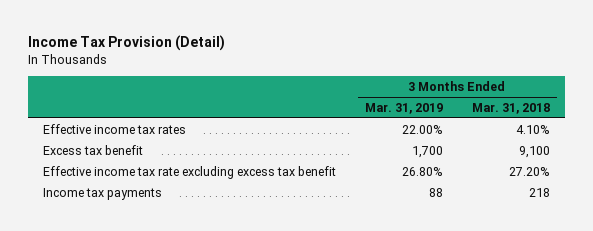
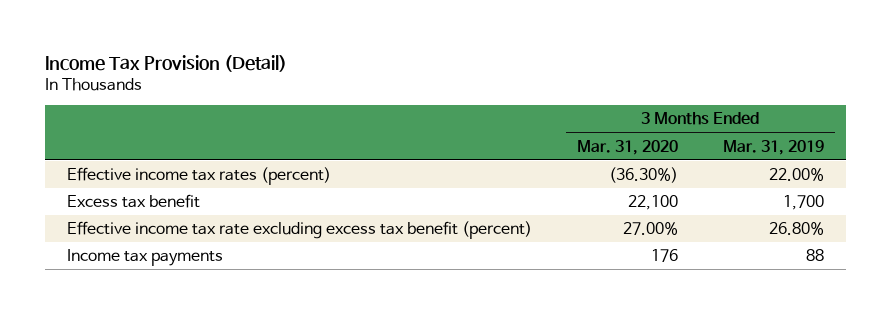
[472,102,551,114] Mar. 31, 2018 -> none
none -> [577,139,679,155] Mar. 31, 2020
[42,123,186,134] Effective income tax rates -> [67,167,332,186] Effective income tax rates (percent)
[42,165,336,179] Effective income tax rate excluding excess tax benefit -> [67,221,533,240] Effective income tax rate excluding excess tax benefit (percent)

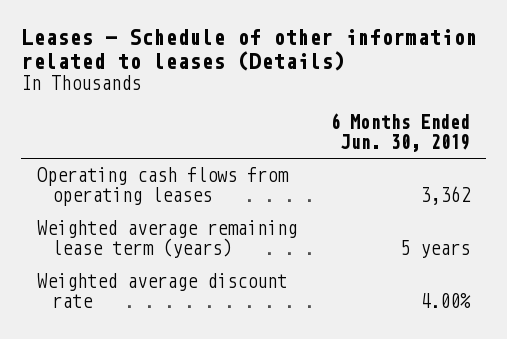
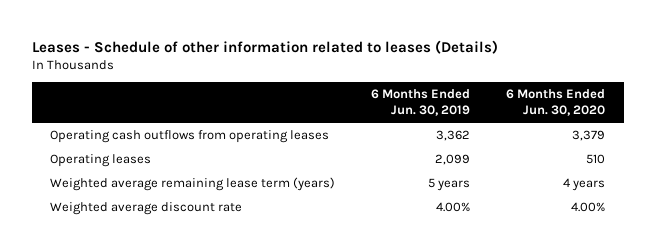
none -> [506,89,606,117] 6 Months Ended Jun. 30, 2020
[37,167,290,207] Operating cash flows from operating leases -> [49,130,329,144] Operating cash outflows from operating leases
none -> [49,154,151,168] Operating leases

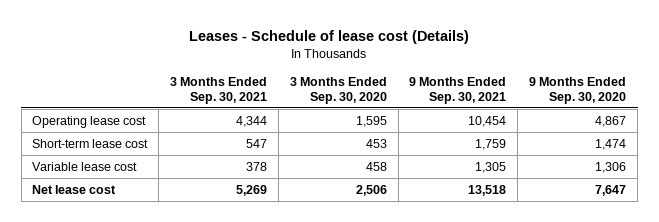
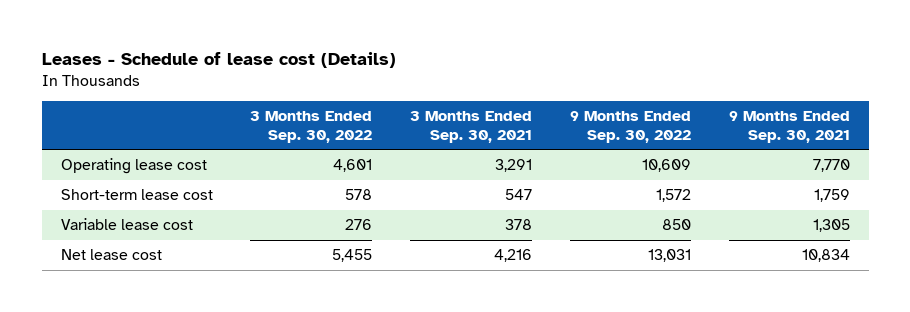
[289,77,387,104] 3 Months Ended Sep. 30, 2020 -> none
[529,77,627,104] 9 Months Ended Sep. 30, 2020 -> none
none -> [250,111,373,143] 3 Months Ended Sep. 30, 2022
none -> [570,111,692,143] 9 Months Ended Sep. 30, 2022
[236,115,268,127] 4,344 -> [495,158,533,172] 3,291
[468,115,507,127] 10,454 -> [812,158,850,172] 7,770
[236,184,268,196] 5,269 -> [494,248,533,262] 4,216
[468,184,507,196] 13,518 -> [801,248,850,262] 10,834

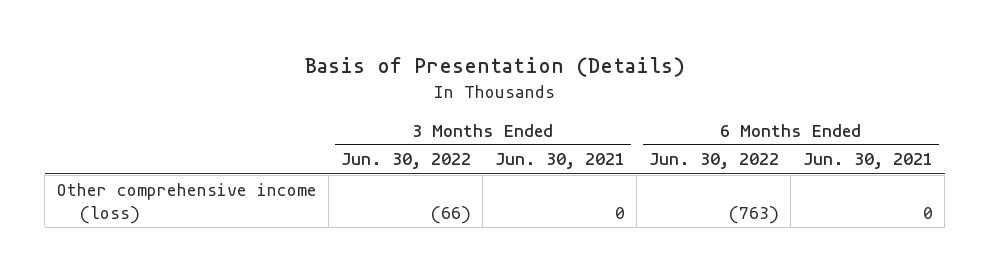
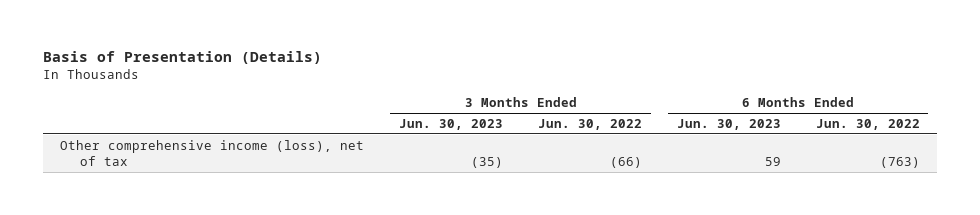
[494,153,625,170] Jun. 30, 2021 -> none
[802,153,933,170] Jun. 30, 2021 -> none
none -> [399,119,504,131] Jun. 30, 2023
none -> [676,119,781,131] Jun. 30, 2023
[56,182,317,224] Other comprehensive income (loss) -> [60,140,365,167] Other comprehensive income (loss), net of tax

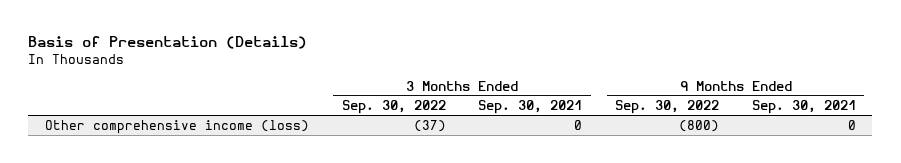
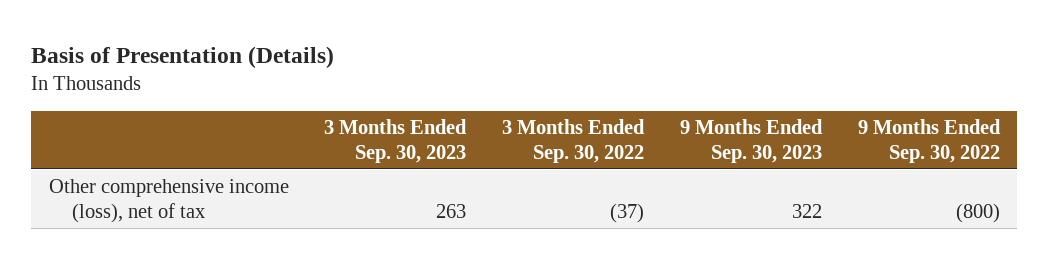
[478,100,583,115] Sep. 30, 2021 -> none
[751,100,856,115] Sep. 30, 2021 -> none
none -> [324,119,468,163] 3 Months Ended Sep. 30, 2023
none -> [679,119,823,163] 9 Months Ended Sep. 30, 2023
[44,120,309,135] Other comprehensive income (loss) -> [48,179,289,223] Other comprehensive income (loss), net of tax

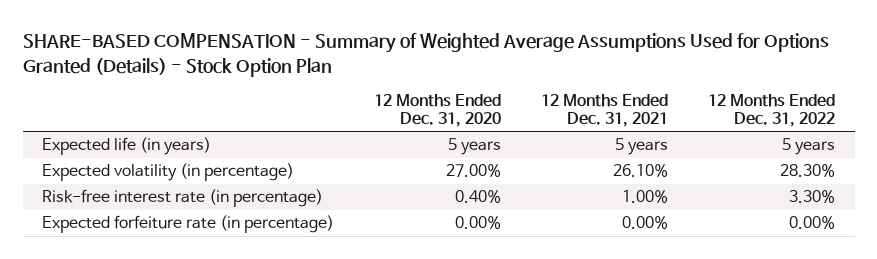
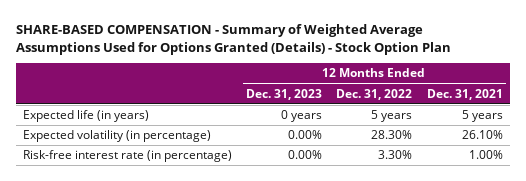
[374,93,502,128] 12 Months Ended Dec. 31, 2020 -> none
none -> [246,88,323,100] Dec. 31, 2023
[42,215,335,234] Expected forfeiture rate (in percentage) -> none

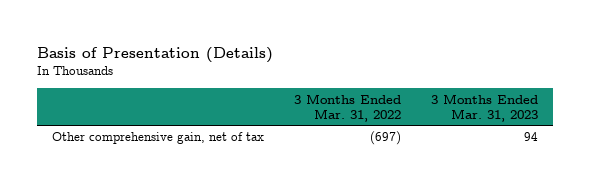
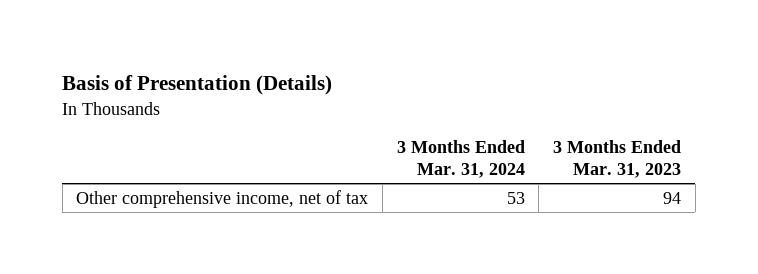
[293,93,401,123] 3 Months Ended Mar. 31, 2022 -> none
none -> [396,139,525,179] 3 Months Ended Mar. 31, 2024
[52,132,265,145] Other comprehensive gain, net of tax -> [76,189,369,208] Other comprehensive income, net of tax

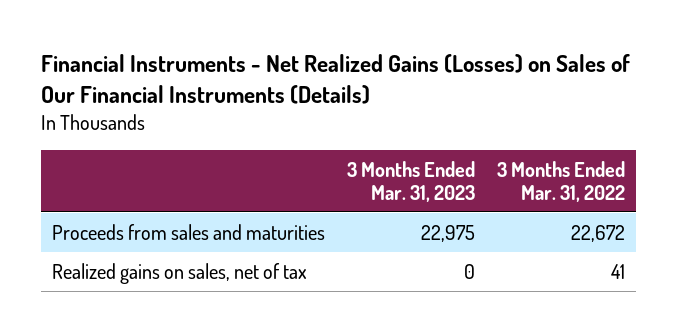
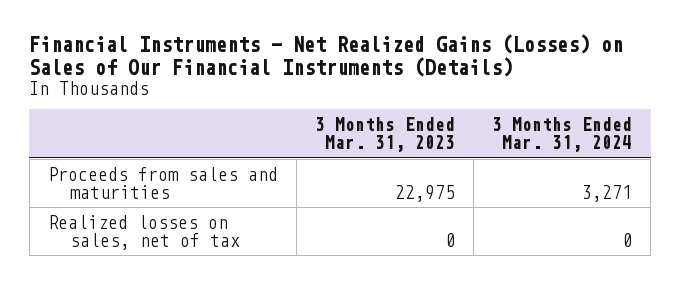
[497,160,626,202] 3 Months Ended Mar. 31, 2022 -> none
none -> [492,117,633,153] 3 Months Ended Mar. 31, 2024
[52,262,308,284] Realized gains on sales, net of tax -> [47,214,241,251] Realized losses on sales, net of tax

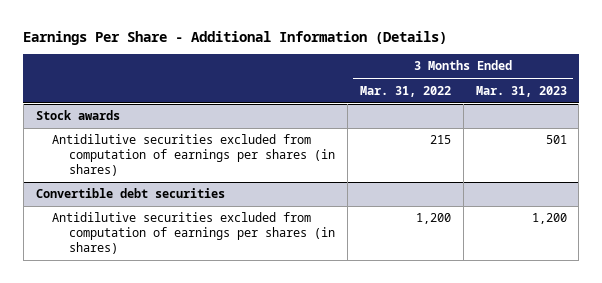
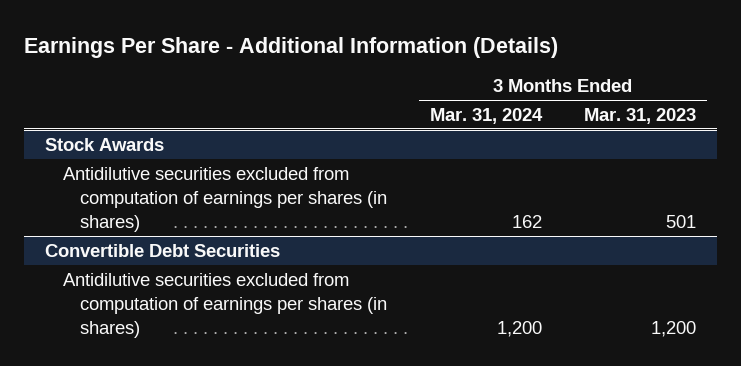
[359,85,451,97] Mar. 31, 2022 -> none
none -> [429,107,543,124] Mar. 31, 2024
[35,110,120,121] Stock awards -> [45,137,165,151] Stock Awards
[35,188,225,199] Convertible debt securities -> [45,243,281,257] Convertible Debt Securities

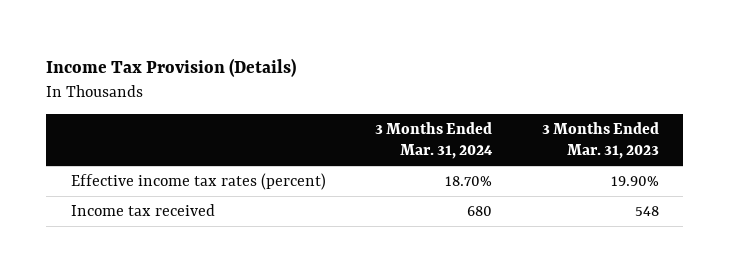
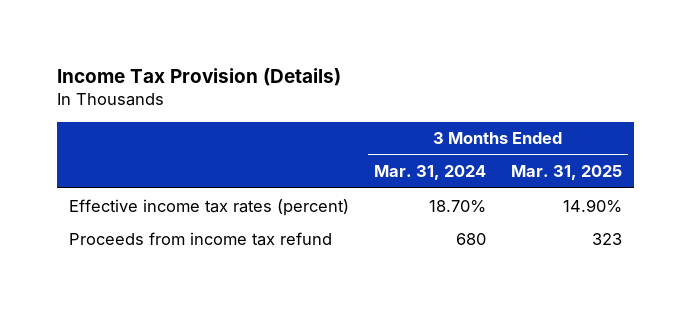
[541,122,659,159] 3 Months Ended Mar. 31, 2023 -> none
none -> [510,165,622,181] Mar. 31, 2025
[70,204,215,217] Income tax received -> [69,231,333,246] Proceeds from income tax refund

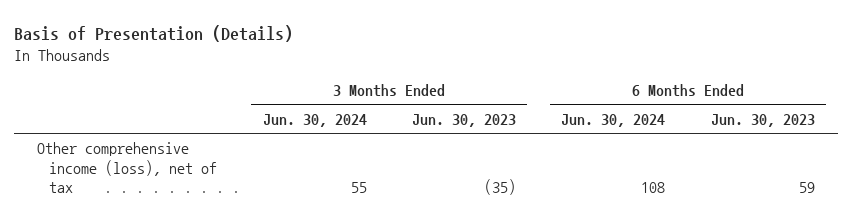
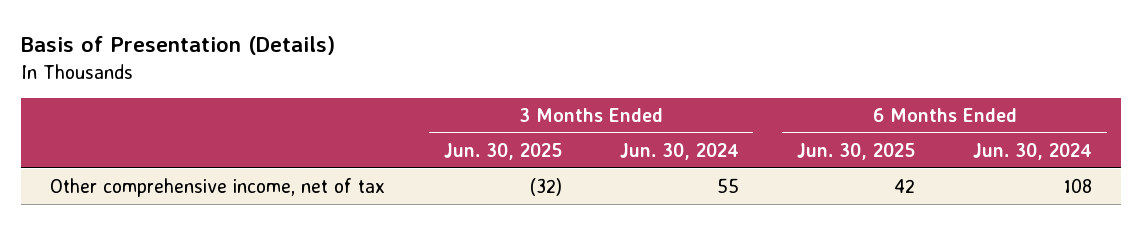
[411,113,516,127] Jun. 30, 2023 -> none
[710,113,815,127] Jun. 30, 2023 -> none
none -> [443,143,562,161] Jun. 30, 2025
none -> [797,143,916,161] Jun. 30, 2025
[37,142,218,193] Other comprehensive income (loss), net of tax -> [50,178,386,198] Other comprehensive income, net of tax

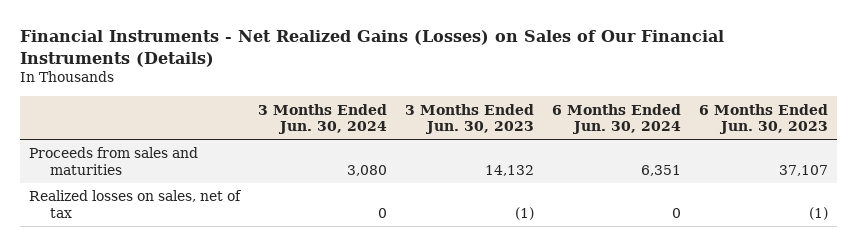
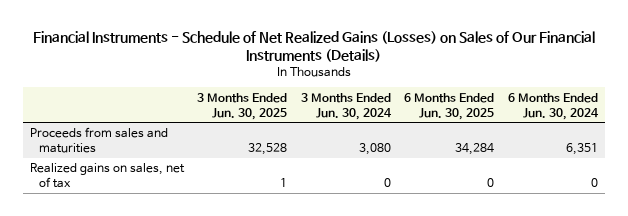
[20,30,725,67] Financial Instruments - Net Realized Gains (Losses) on Sales of Our Financial Instruments (Details) -> [32,30,595,62] Financial Instruments - Schedule of Net Realized Gains (Losses) on Sales of Our Financial Instruments (Details)
[405,103,535,135] 3 Months Ended Jun. 30, 2023 -> none
[699,103,829,135] 6 Months Ended Jun. 30, 2023 -> none
none -> [197,92,288,120] 3 Months Ended Jun. 30, 2025
none -> [404,92,495,120] 6 Months Ended Jun. 30, 2025
[29,190,243,218] Realized losses on sales, net of tax -> [29,163,185,189] Realized gains on sales, net of tax

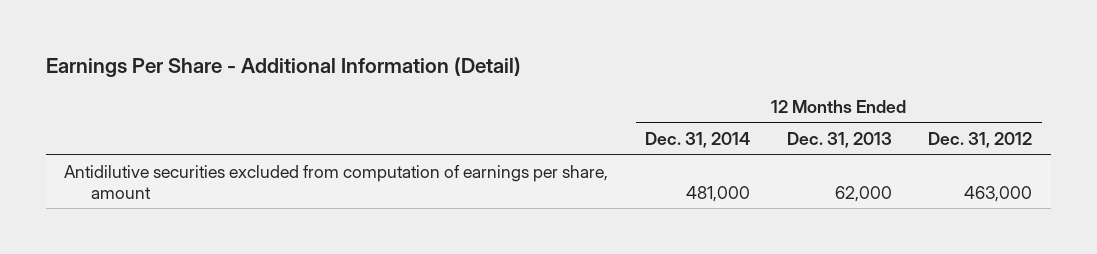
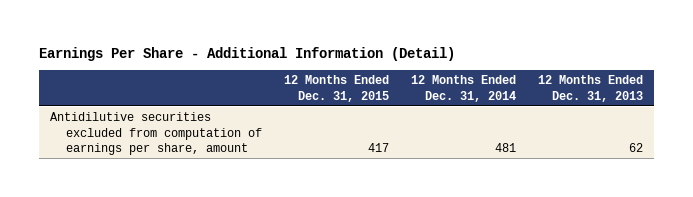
[928,132,1033,149] Dec. 31, 2012 -> none
none -> [284,75,390,102] 12 Months Ended Dec. 31, 2015
[686,185,751,202] 481,000 -> [495,142,517,152] 481
[834,185,892,202] 62,000 -> [629,142,644,152] 62

